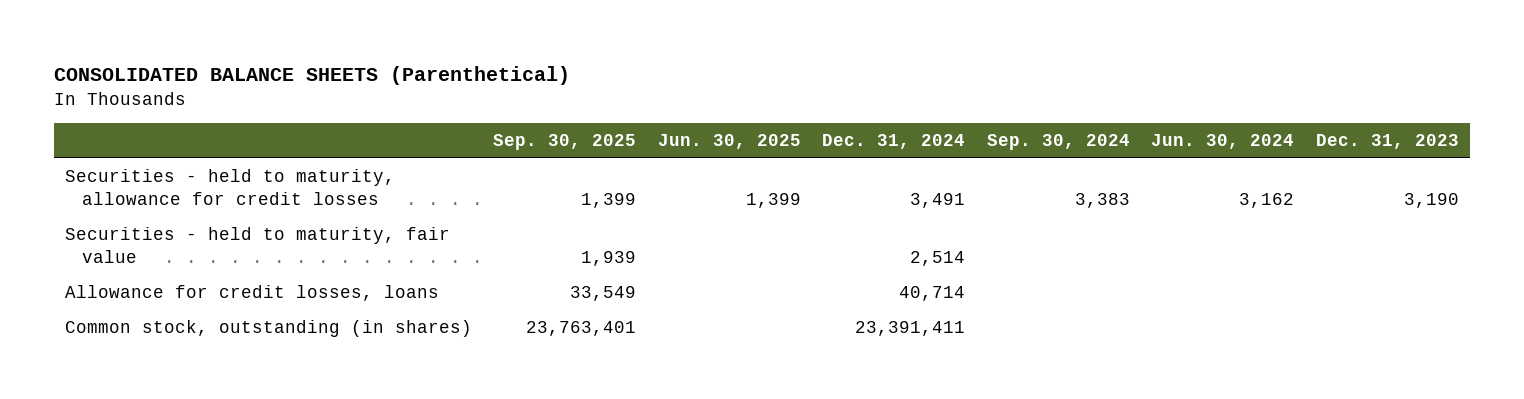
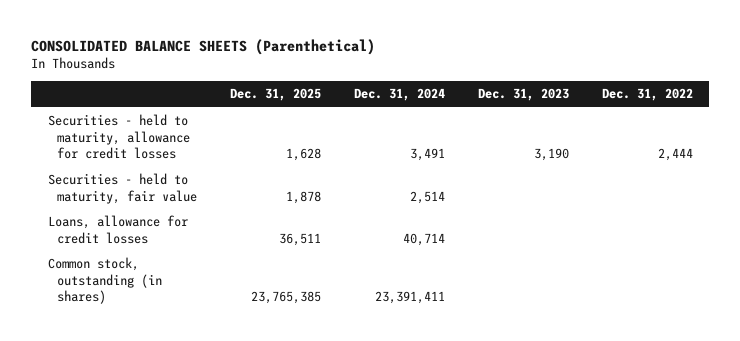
[493,133,637,150] Sep. 30, 2025 -> none
[657,133,801,149] Jun. 30, 2025 -> none
[986,133,1130,150] Sep. 30, 2024 -> none
[1151,133,1295,149] Jun. 30, 2024 -> none
none -> [230,88,322,102] Dec. 31, 2025
none -> [601,88,693,102] Dec. 31, 2022
[64,285,439,302] Allowance for credit losses, loans -> [47,215,188,244] Loans, allowance for credit losses

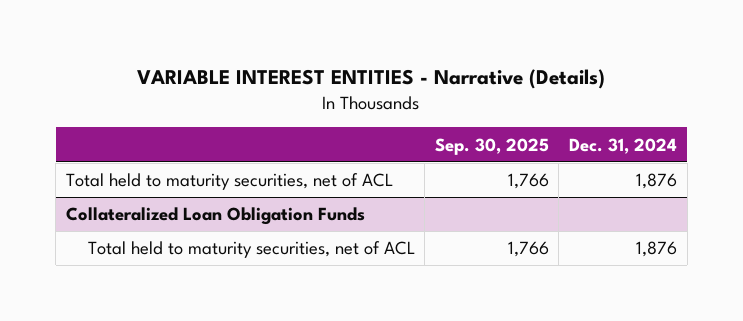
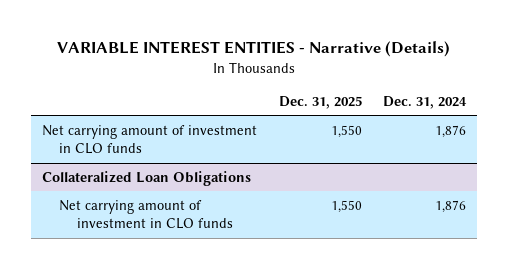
[434,137,549,155] Sep. 30, 2025 -> none
none -> [278,95,362,109] Dec. 31, 2025
[65,173,393,191] Total held to maturity securities, net of ACL -> [42,124,258,155] Net carrying amount of investment in CLO funds
[65,207,365,226] Collateralized Loan Obligation Funds -> [42,170,252,186] Collateralized Loan Obligations
[87,241,415,259] Total held to maturity securities, net of ACL -> [59,199,233,230] Net carrying amount of investment in CLO funds

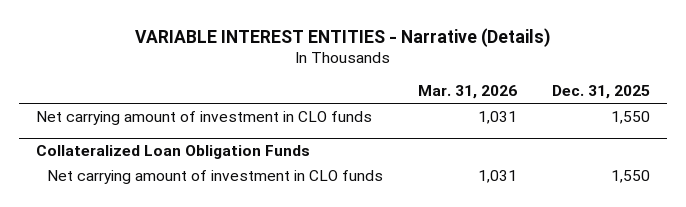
[383,95,468,109] Dec. 31, 2024 -> none
none -> [417,85,517,100] Mar. 31, 2026
[42,170,252,186] Collateralized Loan Obligations -> [36,145,311,160] Collateralized Loan Obligation Funds

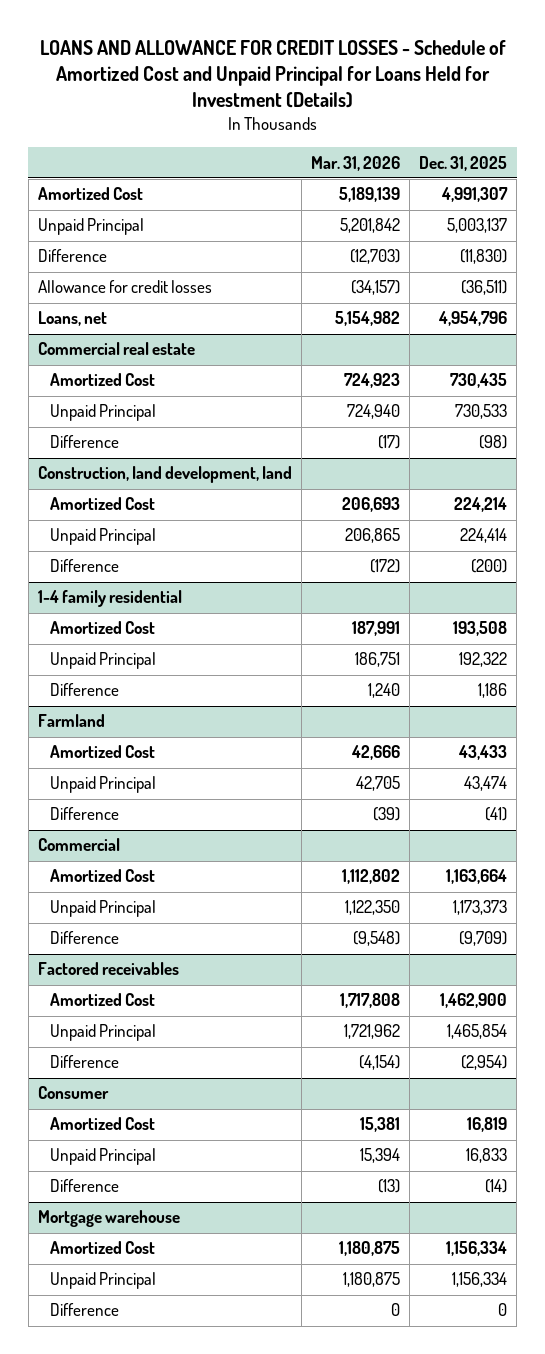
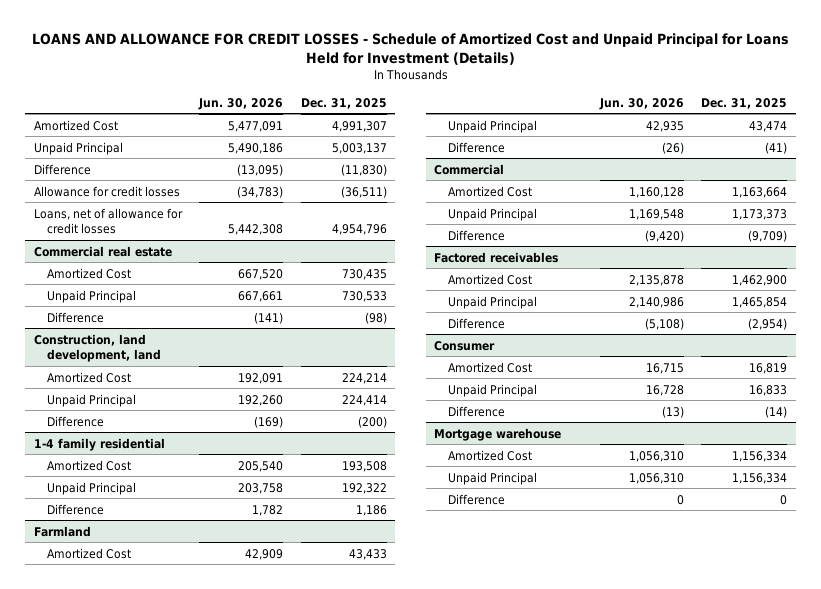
[311,155,401,171] Mar. 31, 2026 -> none
none -> [198,97,284,110] Jun. 30, 2026
[37,311,107,327] Loans, net -> [33,207,183,235] Loans, net of allowance for credit losses

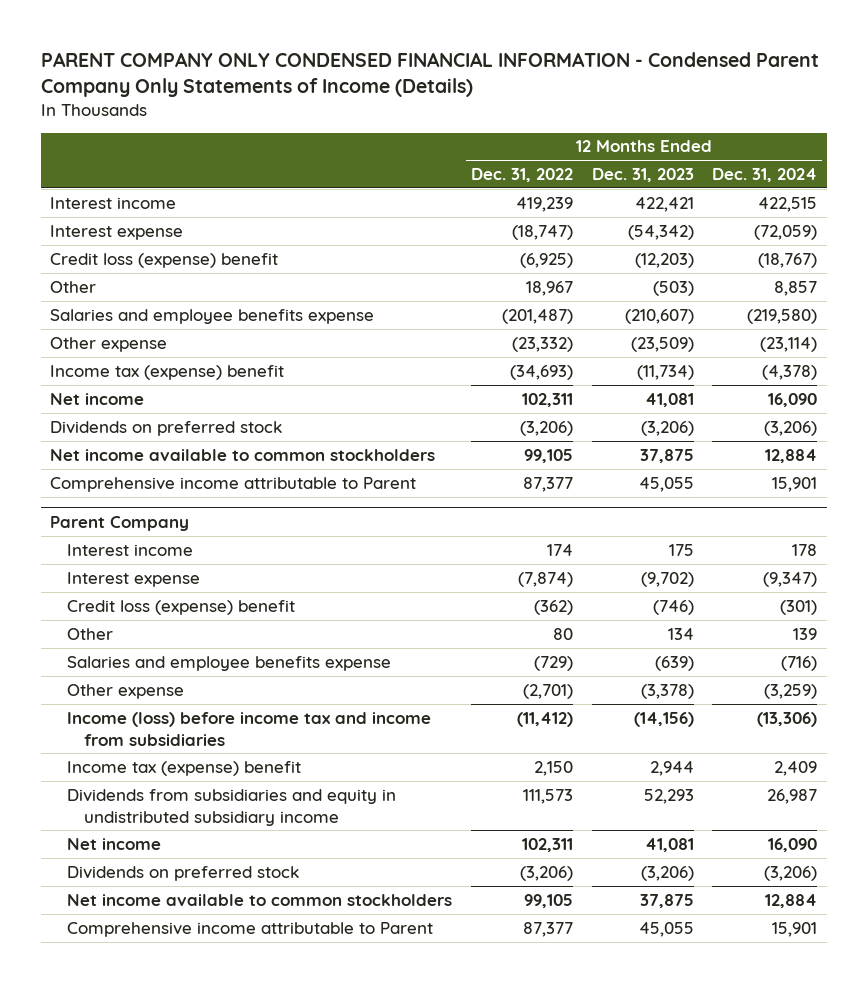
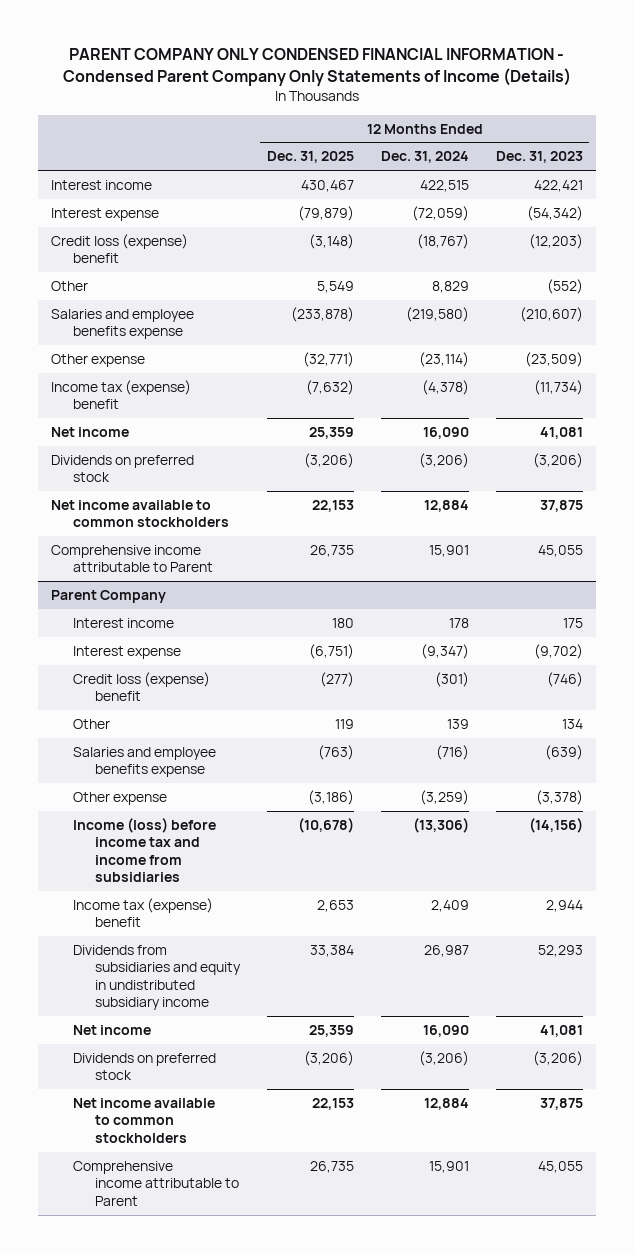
[470,168,573,183] Dec. 31, 2022 -> none
none -> [266,151,354,164] Dec. 31, 2025
[652,280,694,296] (503) -> [546,278,583,294] (552)
[774,280,818,296] 8,857 -> [431,280,469,293] 8,829

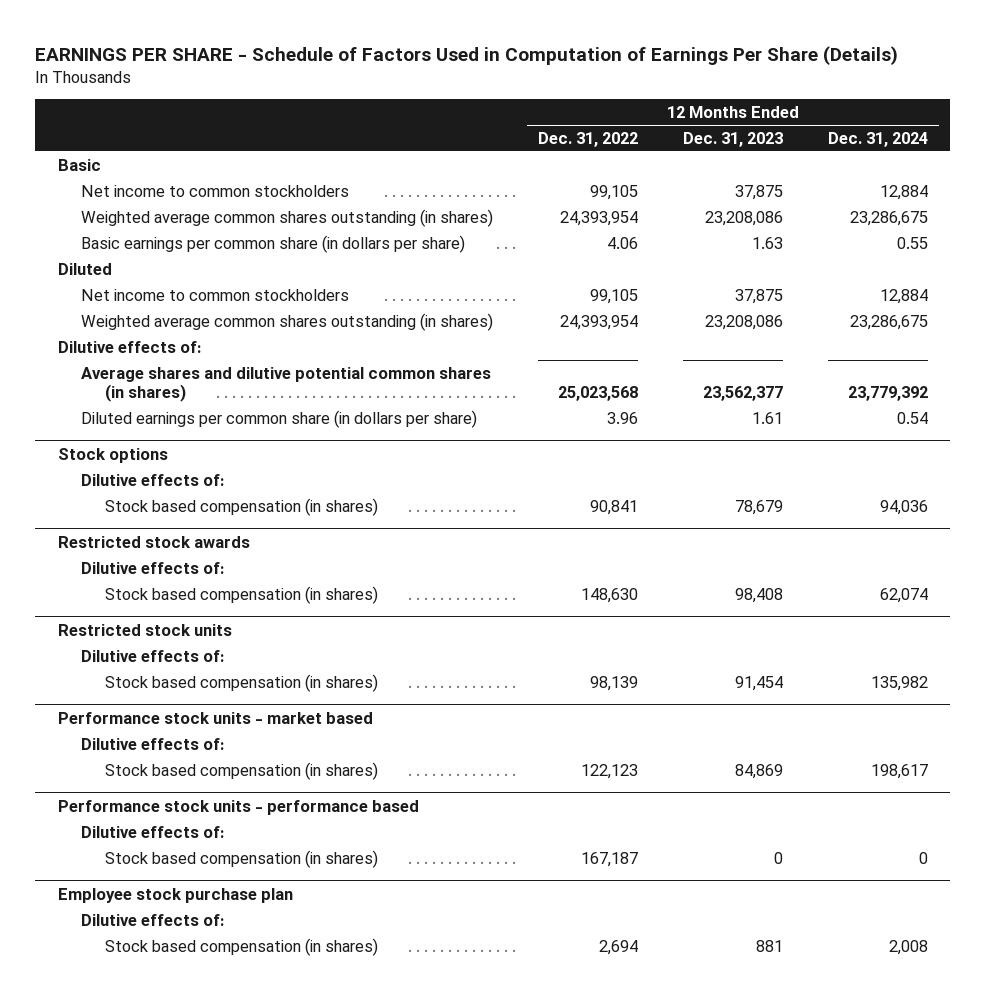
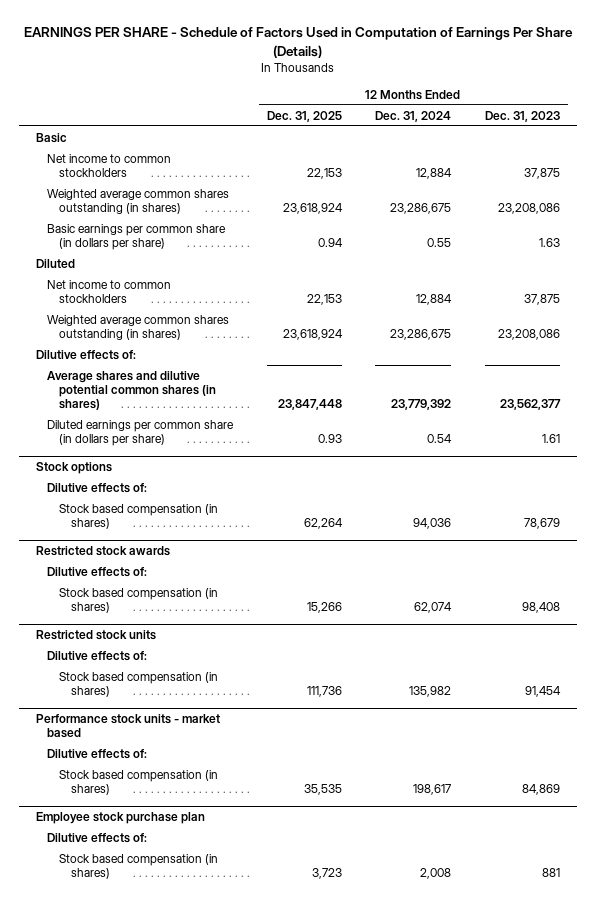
[538,131,639,147] Dec. 31, 2022 -> none
none -> [266,110,342,122] Dec. 31, 2025
[57,799,419,815] Performance stock units - performance based -> none
[81,825,225,838] Dilutive effects of: -> none
[104,849,378,868] Stock based compensation (in shares) -> none

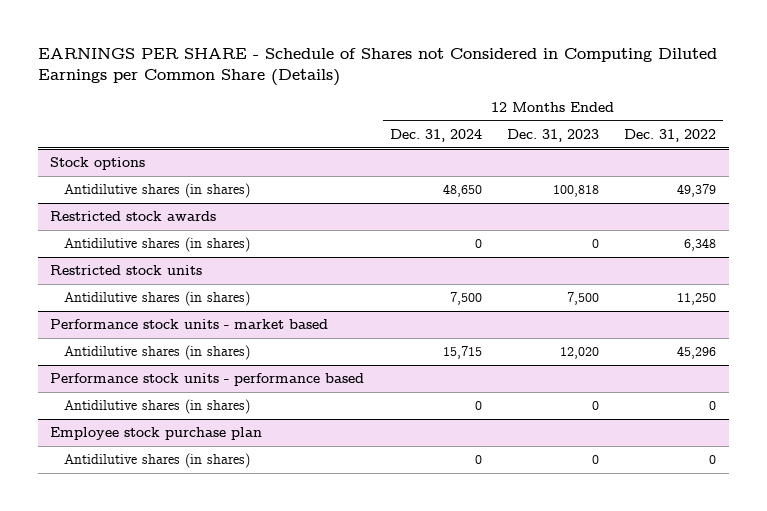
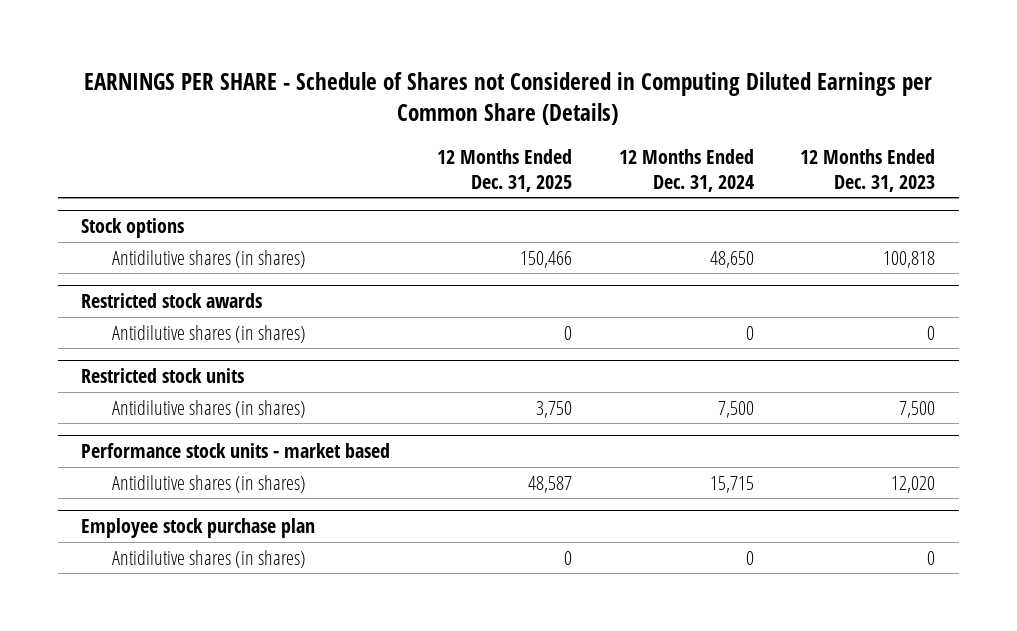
[624,128,717,142] Dec. 31, 2022 -> none
none -> [437,149,573,192] 12 Months Ended Dec. 31, 2025
[50,373,365,387] Performance stock units - performance based -> none
[64,399,251,415] Antidilutive shares (in shares) -> none

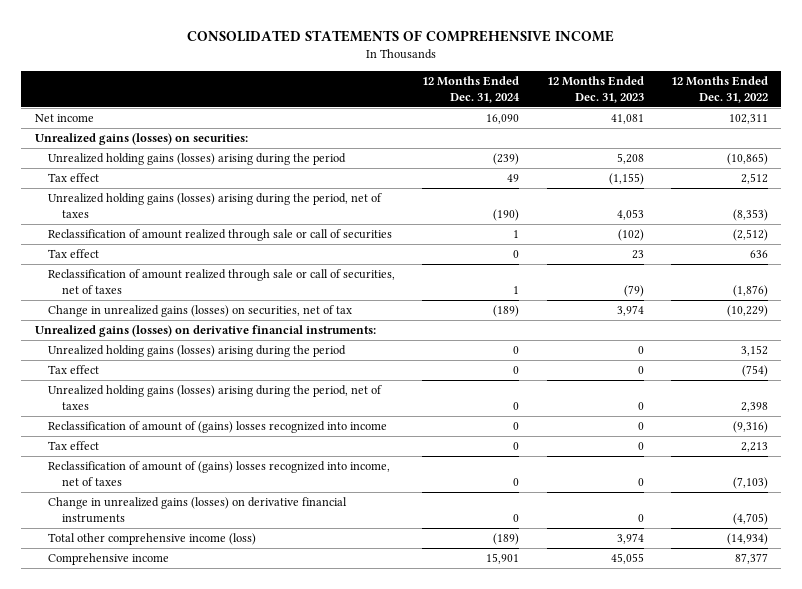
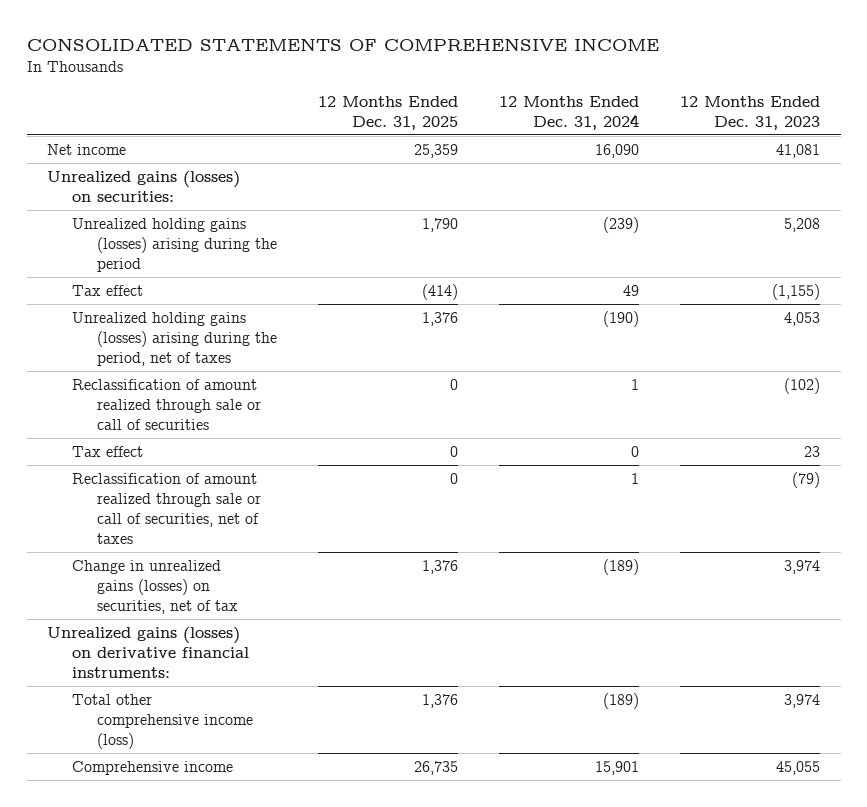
[670,76,768,103] 12 Months Ended Dec. 31, 2022 -> none
none -> [317,95,458,130] 12 Months Ended Dec. 31, 2025
[48,345,347,358] Unrealized holding gains (losses) arising during the period -> none
[48,365,100,375] Tax effect -> none
[48,385,383,411] Unrealized holding gains (losses) arising during the period, net of taxes -> none
[48,421,388,434] Reclassification of amount of (gains) losses recognized into income -> none
[48,441,100,451] Tax effect -> none
[48,461,391,487] Reclassification of amount of (gains) losses recognized into income, net of taxes -> none
[48,497,348,524] Change in unrealized gains (losses) on derivative financial instruments -> none

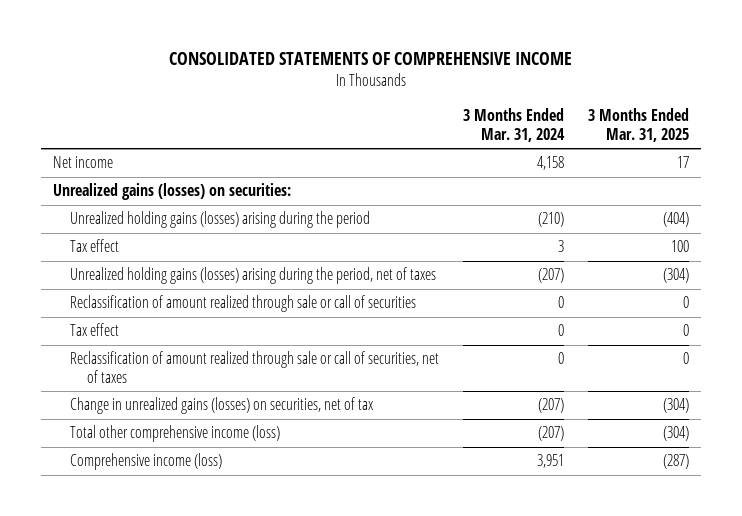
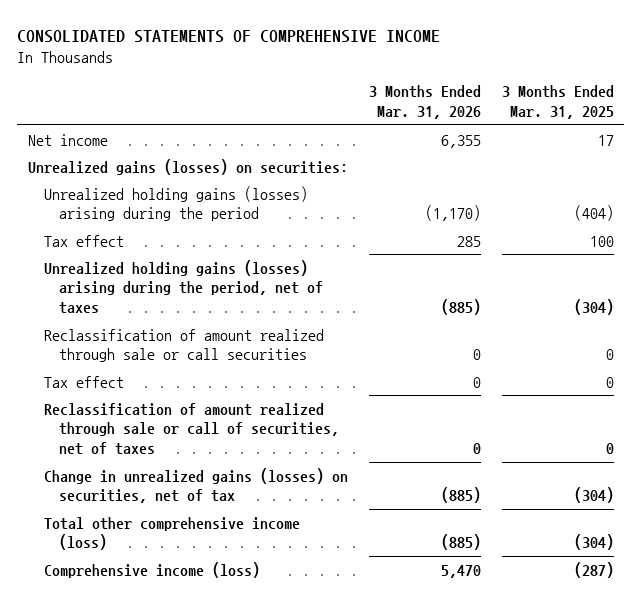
[463,108,566,142] 3 Months Ended Mar. 31, 2024 -> none
none -> [368,85,481,120] 3 Months Ended Mar. 31, 2026
[70,295,417,313] Reclassification of amount realized through sale or call of securities -> [43,328,324,363] Reclassification of amount realized through sale or call securities

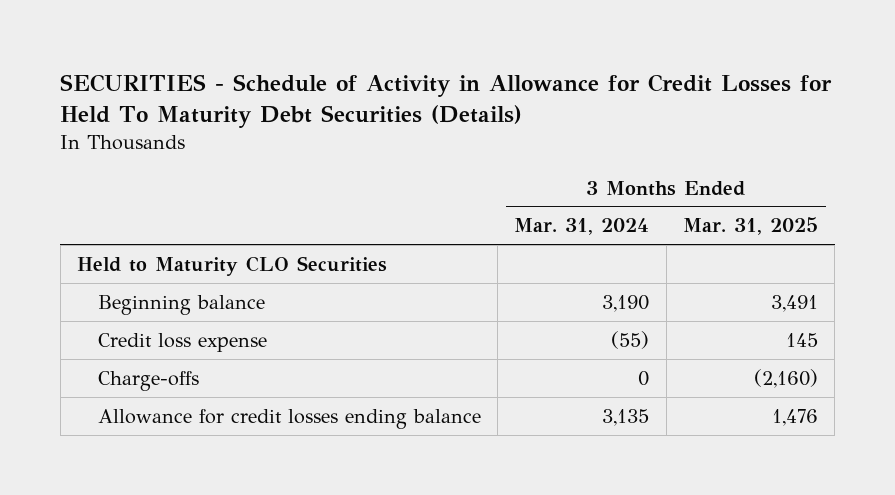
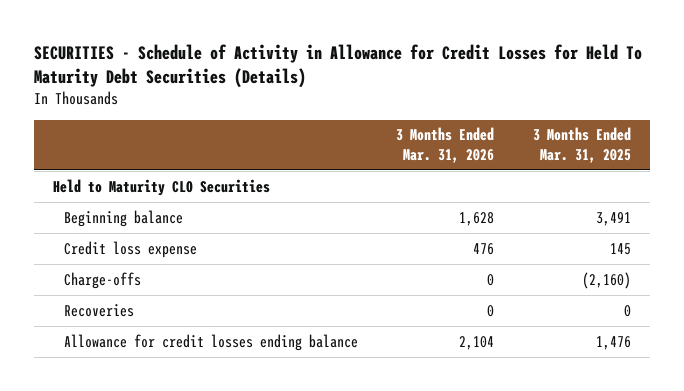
[514,218,650,236] Mar. 31, 2024 -> none
none -> [396,127,495,163] 3 Months Ended Mar. 31, 2026
none -> [64,303,135,317] Recoveries

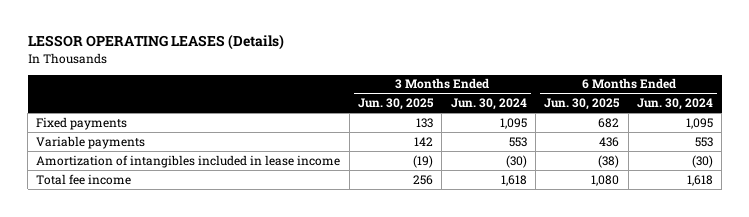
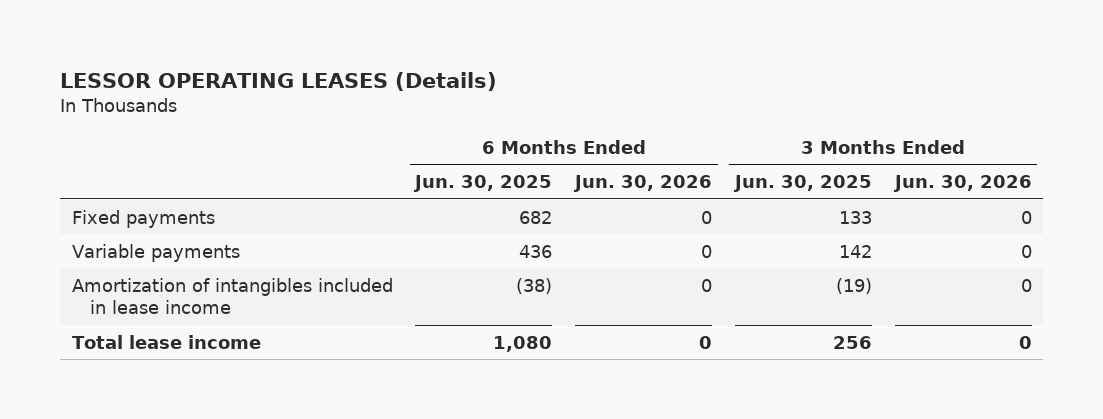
[450,98,527,111] Jun. 30, 2024 -> none
[637,98,714,111] Jun. 30, 2024 -> none
none -> [573,175,713,193] Jun. 30, 2026
none -> [892,175,1032,193] Jun. 30, 2026
[36,173,132,185] Total fee income -> [71,334,261,349] Total lease income

